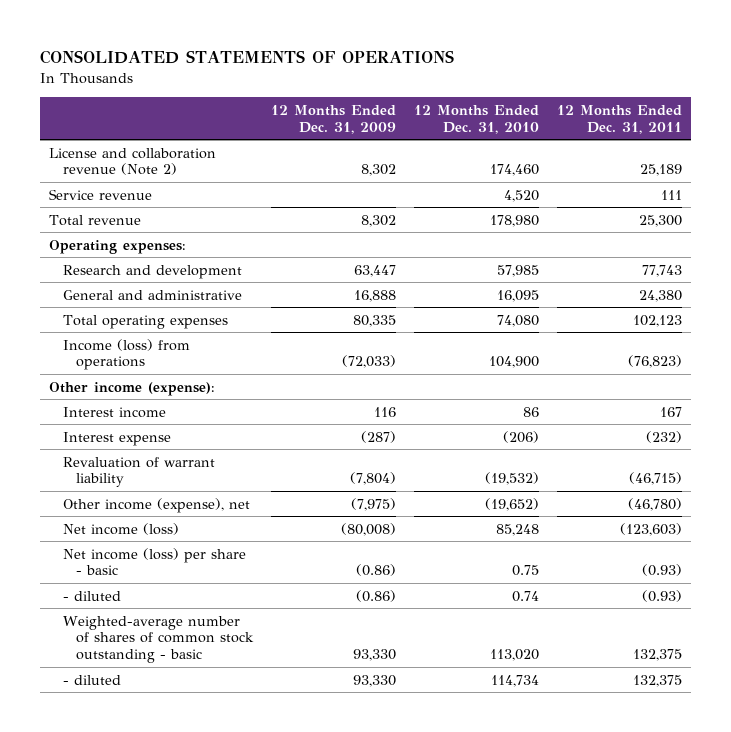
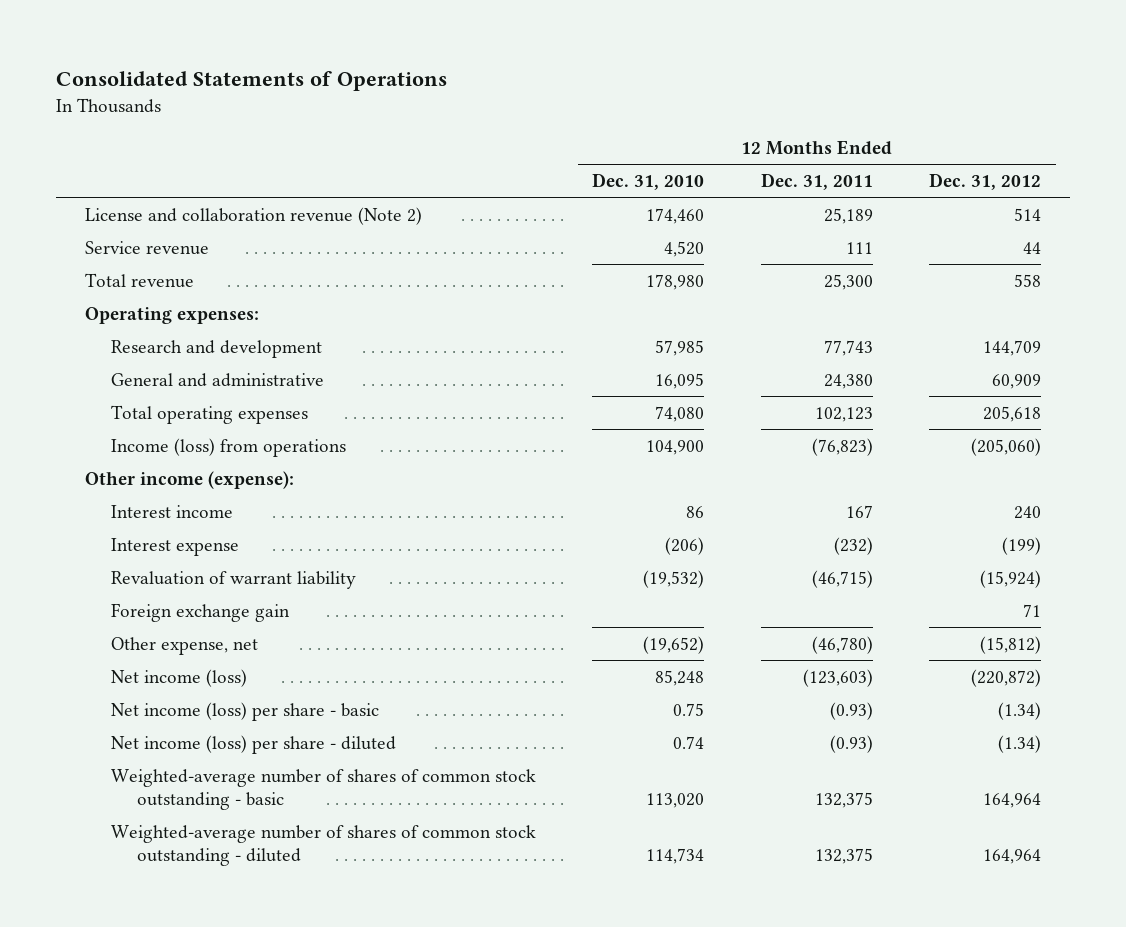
[40,49,455,64] CONSOLIDATED STATEMENTS OF OPERATIONS -> [56,71,448,92] Consolidated Statements of Operations
[270,104,396,134] 12 Months Ended Dec. 31, 2009 -> none
none -> [929,172,1042,190] Dec. 31, 2012
none -> [110,602,290,622] Foreign exchange gain
[62,497,250,513] Other income (expense), net -> [110,636,258,655] Other expense, net
[62,590,121,601] - diluted -> [110,734,396,754] Net income (loss) per share - diluted
[62,674,121,685] - diluted -> [110,824,536,866] Weighted-average number of shares of common stock outstanding - diluted

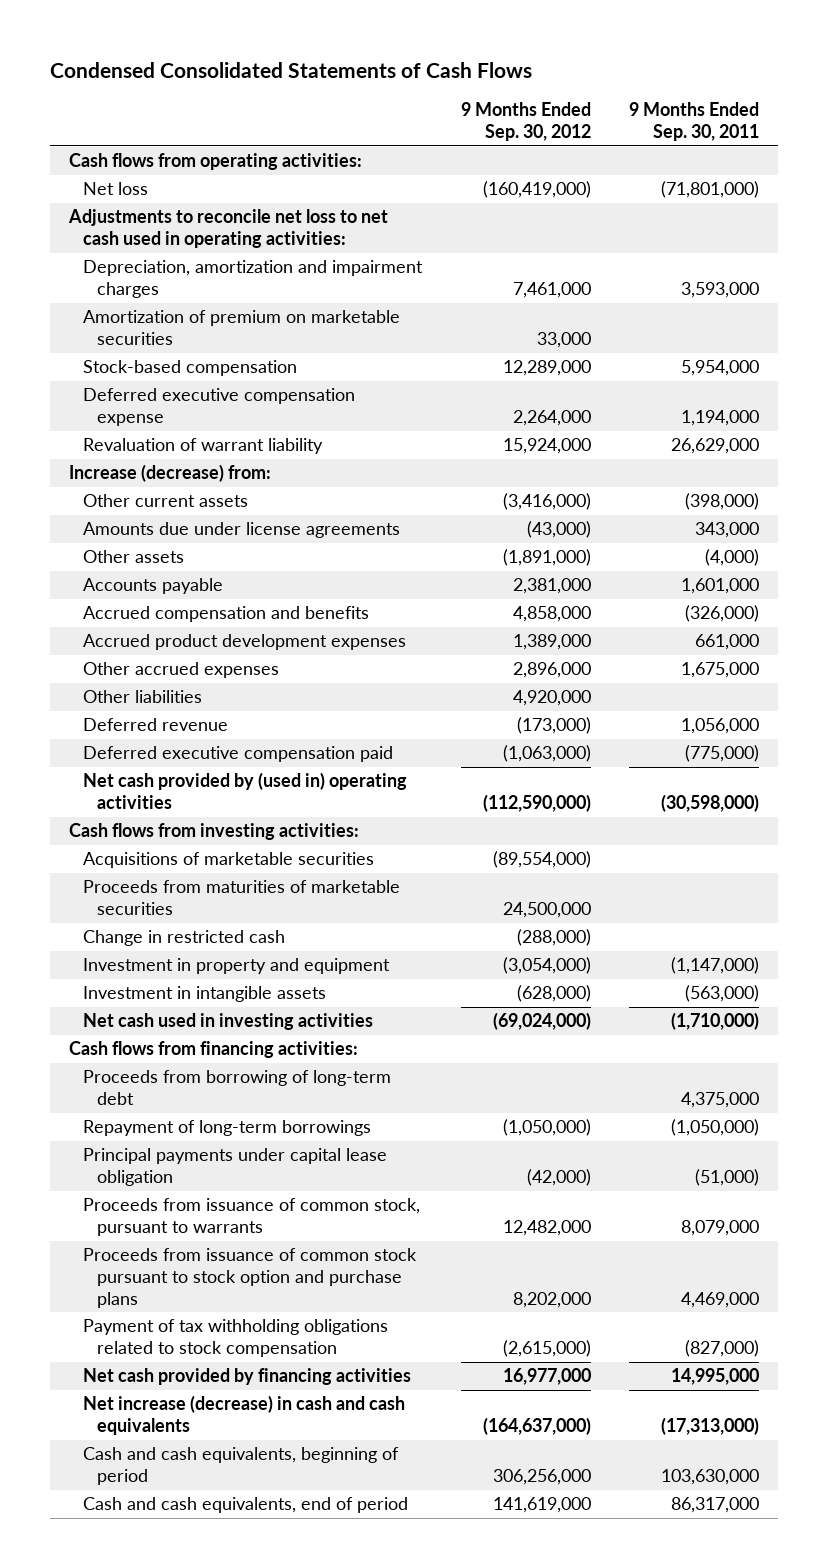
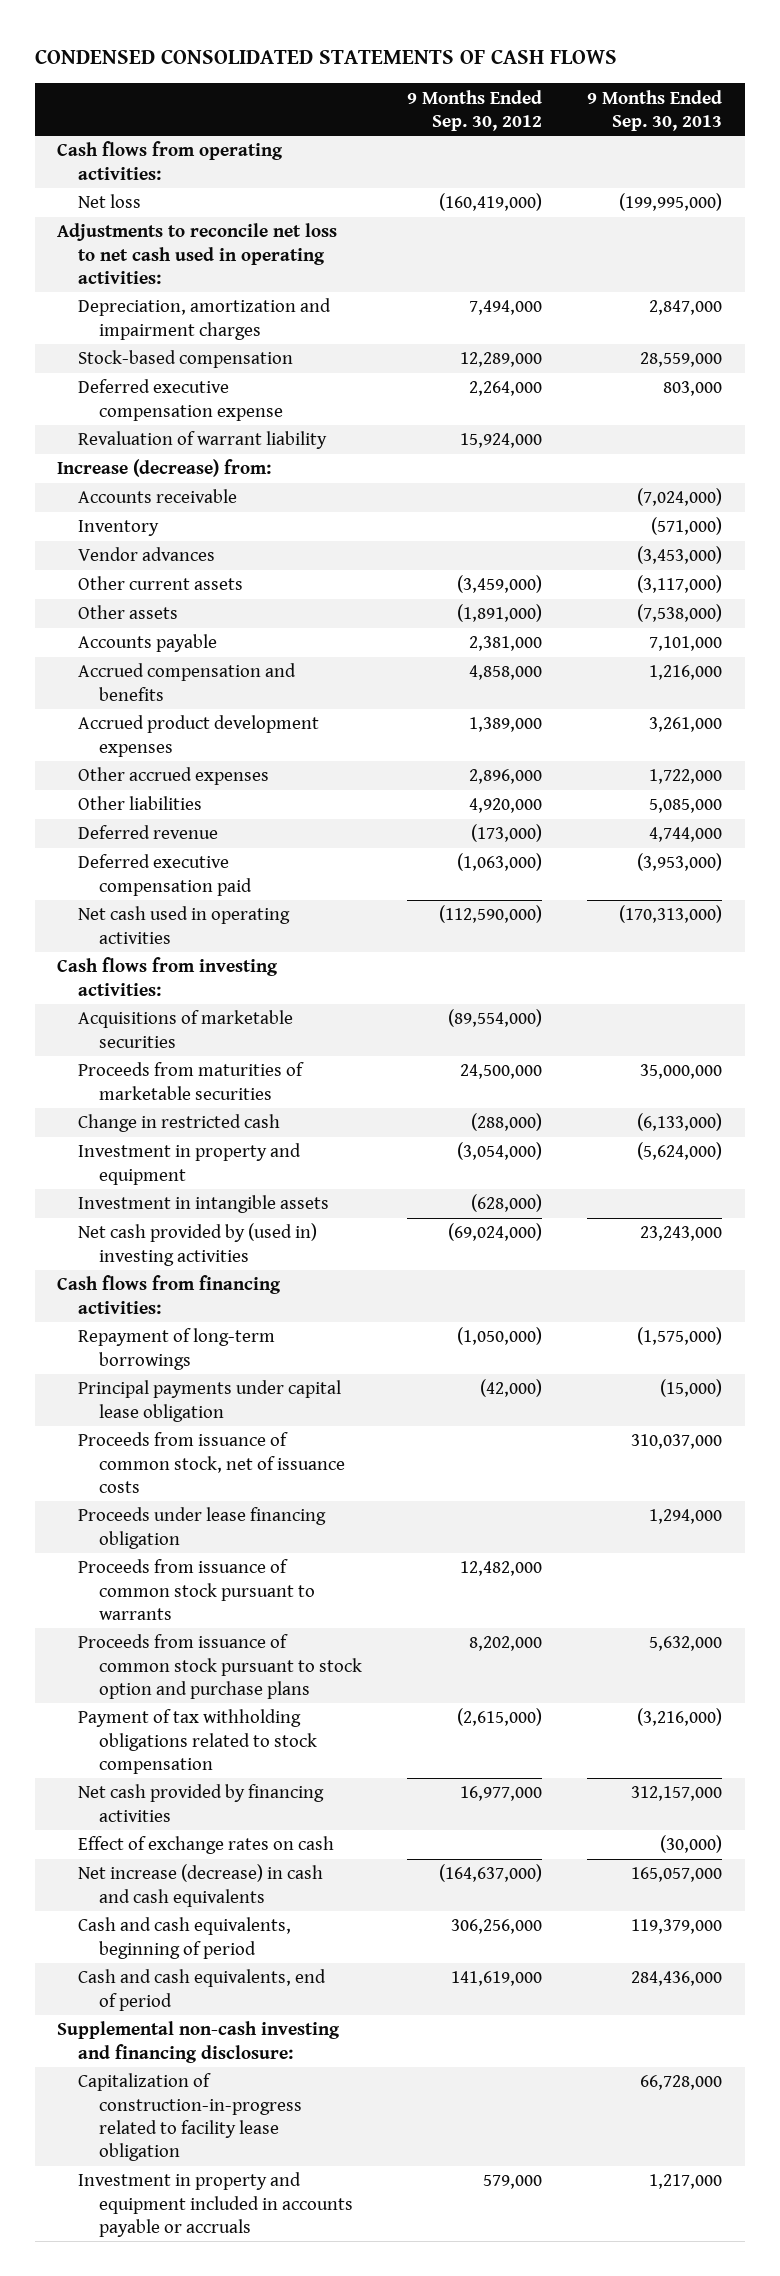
[50,62,533,79] Condensed Consolidated Statements of Cash Flows -> [34,49,617,65] CONDENSED CONSOLIDATED STATEMENTS OF CASH FLOWS
[628,102,759,142] 9 Months Ended Sep. 30, 2011 -> none
none -> [587,89,723,132] 9 Months Ended Sep. 30, 2013
[83,310,401,346] Amortization of premium on marketable securities -> none
[512,282,591,299] 7,461,000 -> [469,300,543,316] 7,494,000
[83,522,401,539] Amounts due under license agreements -> none
none -> [78,489,238,504] Accounts receivable
none -> [78,520,160,537] Inventory
none -> [78,547,216,562] Vendor advances
[502,493,591,511] (3,416,000) -> [457,575,543,594] (3,459,000)
[83,772,408,810] Net cash provided by (used in) operating activities -> [78,906,291,944] Net cash used in operating activities
[83,1013,374,1031] Net cash used in investing activities -> [78,1223,318,1266] Net cash provided by (used in) investing activities
[83,1070,392,1106] Proceeds from borrowing of long-term debt -> none
none -> [78,1432,346,1493] Proceeds from issuance of common stock, net of issuance costs
none -> [78,1507,327,1549] Proceeds under lease financing obligation
[83,1198,421,1237] Proceeds from issuance of common stock, pursuant to warrants -> [78,1559,316,1620] Proceeds from issuance of common stock pursuant to warrants
none -> [78,1836,335,1855] Effect of exchange rates on cash
none -> [57,2021,341,2063] Supplemental non-cash investing and financing disclosure:
none -> [78,2073,303,2162] Capitalization of construction-in-progress related to facility lease obligation
none -> [78,2172,354,2237] Investment in property and equipment included in accounts payable or accruals

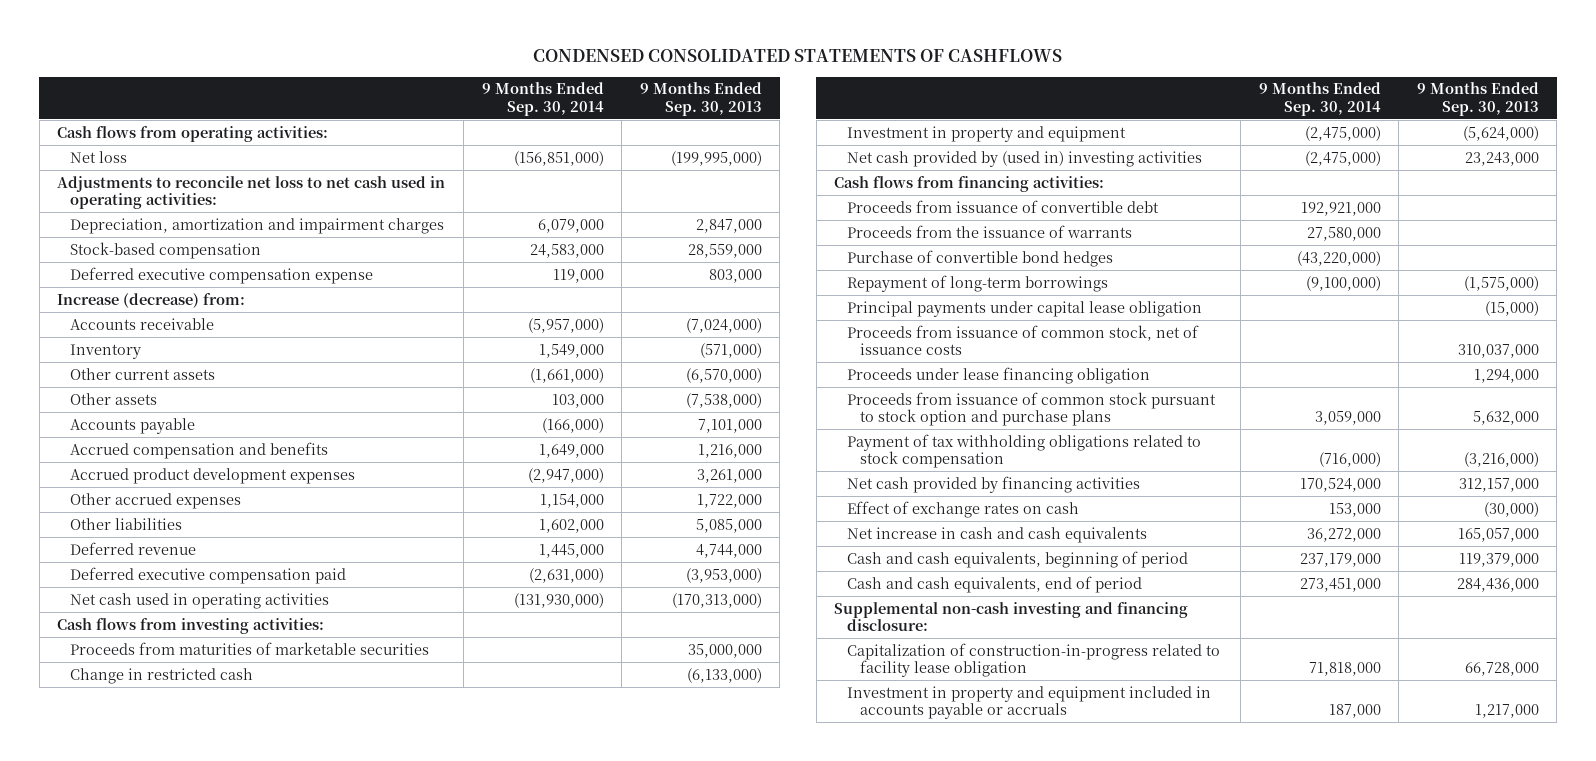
[34,49,617,65] CONDENSED CONSOLIDATED STATEMENTS OF CASH FLOWS -> [533,48,1063,62] CONDENSED CONSOLIDATED STATEMENTS OF CASHFLOWS
[407,89,543,132] 9 Months Ended Sep. 30, 2012 -> none
none -> [481,82,604,116] 9 Months Ended Sep. 30, 2014
[78,431,328,450] Revaluation of warrant liability -> none
[78,547,216,562] Vendor advances -> none
[637,575,723,594] (3,117,000) -> [685,367,762,383] (6,570,000)
[78,1010,294,1048] Acquisitions of marketable securities -> none
[78,1195,330,1214] Investment in intangible assets -> none
none -> [847,199,1160,213] Proceeds from issuance of convertible debt
none -> [847,224,1133,238] Proceeds from the issuance of warrants
none -> [847,249,1114,267] Purchase of convertible bond hedges
[78,1559,316,1620] Proceeds from issuance of common stock pursuant to warrants -> none
[78,1864,324,1907] Net increase (decrease) in cash and cash equivalents -> [847,526,1148,543] Net increase in cash and cash equivalents

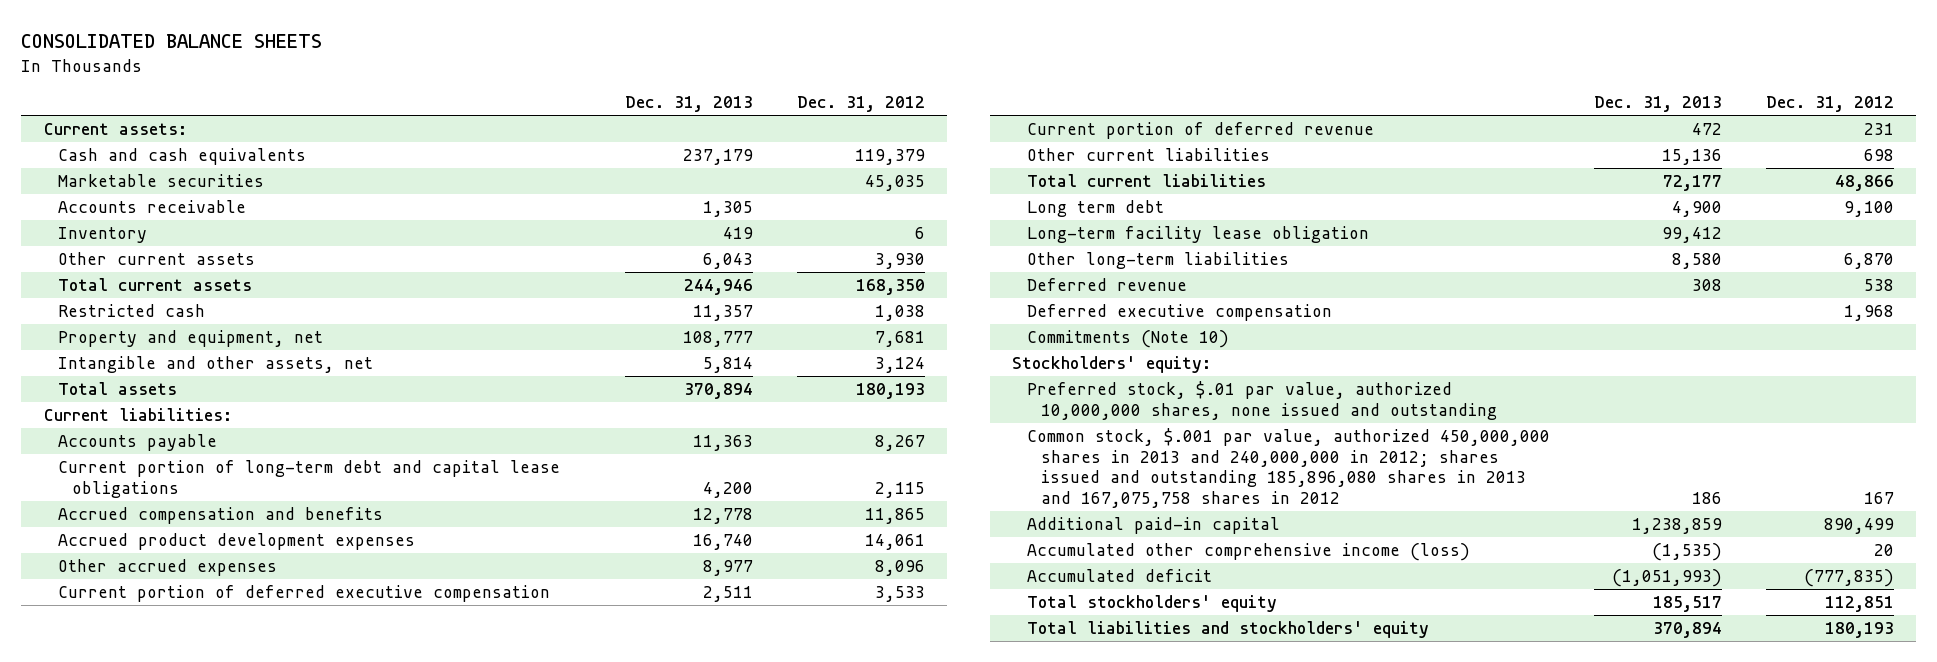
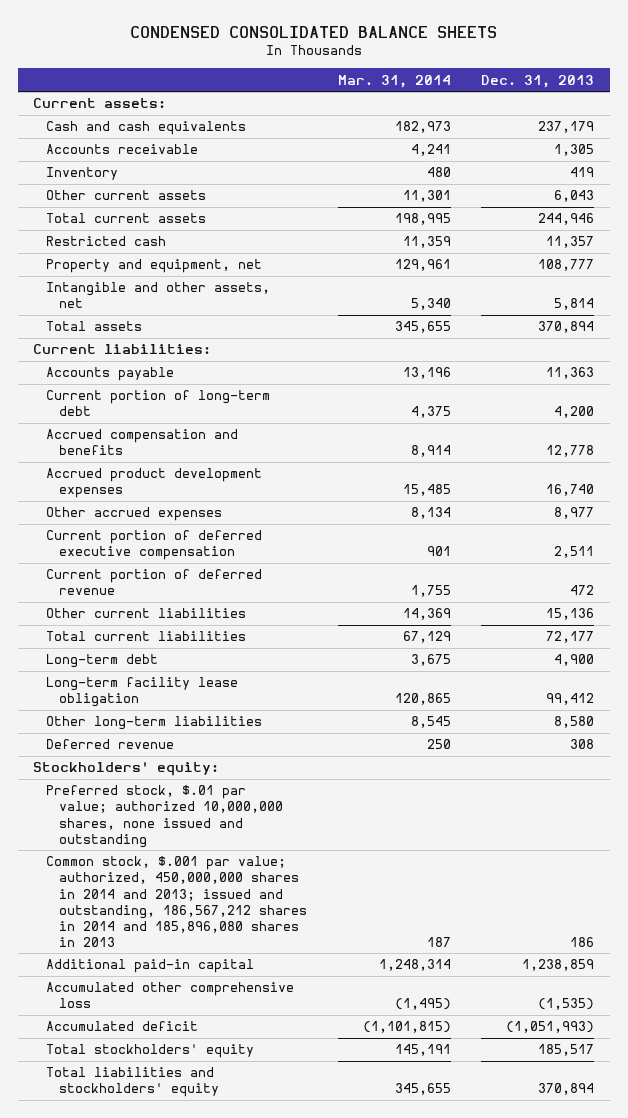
[21,34,323,49] CONSOLIDATED BALANCE SHEETS -> [129,25,497,38] CONDENSED CONSOLIDATED BALANCE SHEETS
[796,96,925,113] Dec. 31, 2012 -> none
none -> [337,74,451,88] Mar. 31, 2014
[57,174,264,188] Marketable securities -> none
[57,460,560,498] Current portion of long-term debt and capital lease obligations -> [46,390,271,417] Current portion of long-term debt
[1026,200,1164,218] Long term debt -> [46,654,159,669] Long-term debt
[1026,304,1332,322] Deferred executive compensation -> none
[1026,330,1229,349] Commitments (Note 10) -> none
[1026,381,1497,420] Preferred stock, $.01 par value, authorized 10,000,000 shares, none issued and outstanding -> [46,785,284,848] Preferred stock, $.01 par value; authorized 10,000,000 shares, none issued and outstanding
[1026,428,1550,509] Common stock, $.001 par value, authorized 450,000,000 shares in 2013 and 240,000,000 in 2012; shares issued and outstanding 185,896,080 shares in 2013 and 167,075,758 shares in 2012 -> [46,856,308,947] Common stock, $.001 par value; authorized, 450,000,000 shares in 2014 and 2013; issued and outstanding, 186,567,212 shares in 2014 and 185,896,080 shares in 2013
[1026,543,1470,562] Accumulated other comprehensive income (loss) -> [46,982,295,1009] Accumulated other comprehensive loss

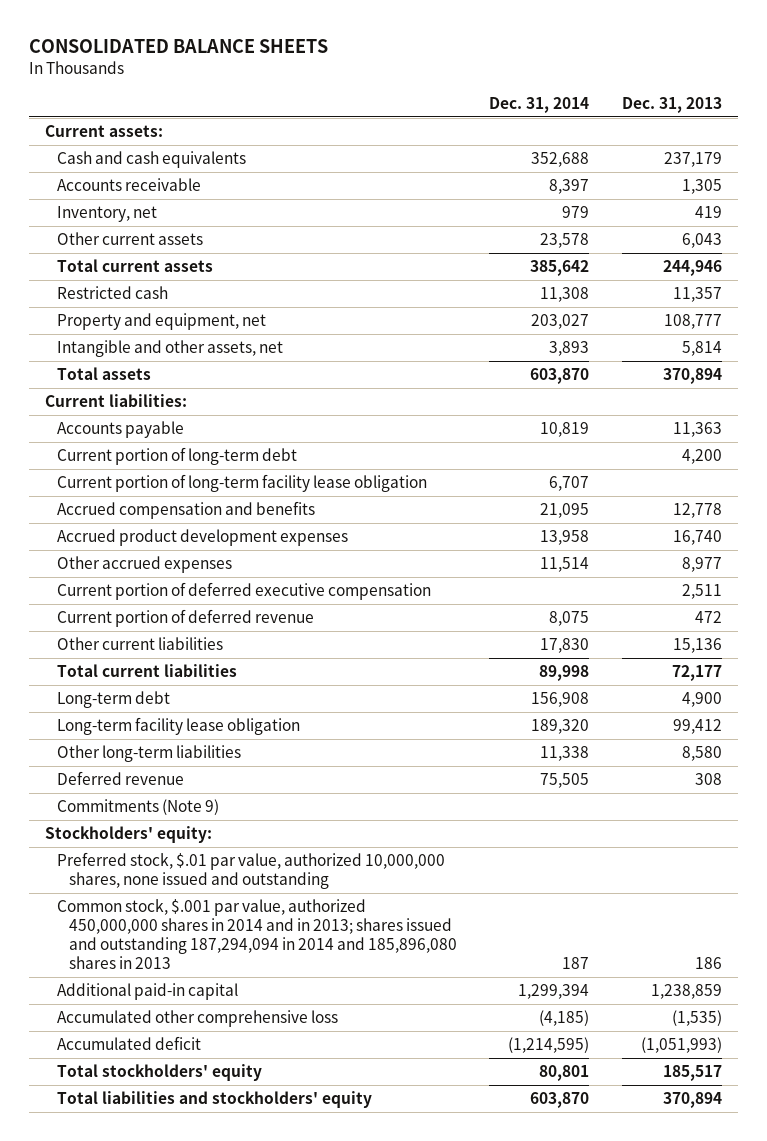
[129,25,497,38] CONDENSED CONSOLIDATED BALANCE SHEETS -> [29,39,329,54] CONSOLIDATED BALANCE SHEETS
[337,74,451,88] Mar. 31, 2014 -> none
none -> [489,96,590,113] Dec. 31, 2014
[46,167,119,181] Inventory -> [57,206,158,223] Inventory, net
none -> [57,474,428,493] Current portion of long-term facility lease obligation
none -> [57,799,220,816] Commitments (Note 9)
[46,785,284,848] Preferred stock, $.01 par value; authorized 10,000,000 shares, none issued and outstanding -> [57,852,446,890] Preferred stock, $.01 par value, authorized 10,000,000 shares, none issued and outstanding
[46,856,308,947] Common stock, $.001 par value; authorized, 450,000,000 shares in 2014 and 2013; issued and outstanding, 186,567,212 shares in 2014 and 185,896,080 shares in 2013 -> [57,899,458,969] Common stock, $.001 par value, authorized 450,000,000 shares in 2014 and in 2013; shares issued and outstanding 187,294,094 in 2014 and 185,896,080 shares in 2013

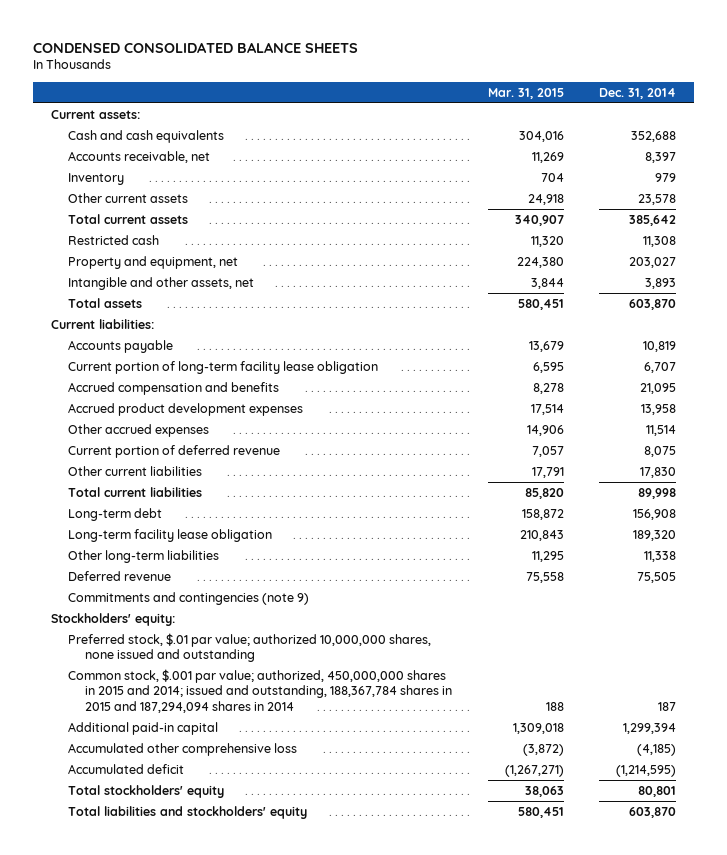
[29,39,329,54] CONSOLIDATED BALANCE SHEETS -> [33,41,359,53] CONDENSED CONSOLIDATED BALANCE SHEETS
[621,96,722,113] Dec. 31, 2013 -> none
none -> [487,87,564,99] Mar. 31, 2015
[57,178,202,192] Accounts receivable -> [68,150,211,163] Accounts receivable, net
[57,206,158,223] Inventory, net -> [68,172,125,185] Inventory
[57,447,298,466] Current portion of long-term debt -> none
[57,582,432,601] Current portion of deferred executive compensation -> none
[57,799,220,816] Commitments (Note 9) -> [68,591,310,605] Commitments and contingencies (note 9)
[57,852,446,890] Preferred stock, $.01 par value, authorized 10,000,000 shares, none issued and outstanding -> [68,632,432,663] Preferred stock, $.01 par value; authorized 10,000,000 shares, none issued and outstanding
[57,899,458,969] Common stock, $.001 par value, authorized 450,000,000 shares in 2014 and in 2013; shares issued and outstanding 187,294,094 in 2014 and 185,896,080 shares in 2013 -> [68,668,453,714] Common stock, $.001 par value; authorized, 450,000,000 shares in 2015 and 2014; issued and outstanding, 188,367,784 shares in 2015 and 187,294,094 shares in 2014

